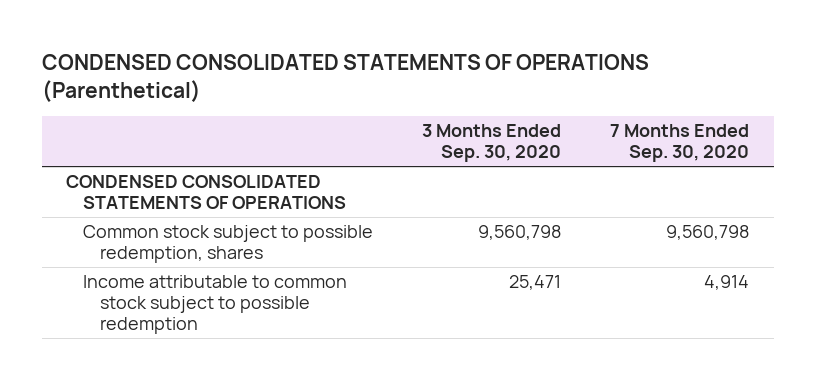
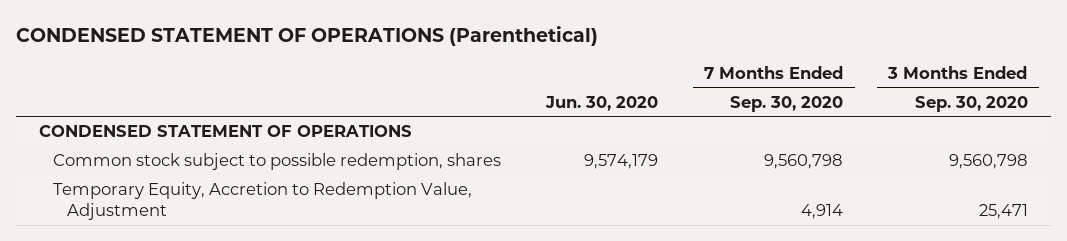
[42,54,650,103] CONDENSED CONSOLIDATED STATEMENTS OF OPERATIONS (Parenthetical) -> [15,25,598,46] CONDENSED STATEMENT OF OPERATIONS (Parenthetical)
none -> [545,95,659,111] Jun. 30, 2020
[66,175,347,210] CONDENSED CONSOLIDATED STATEMENTS OF OPERATIONS -> [38,125,412,138] CONDENSED STATEMENT OF OPERATIONS
[83,275,348,334] Income attributable to common stock subject to possible redemption -> [52,182,472,221] Temporary Equity, Accretion to Redemption Value, Adjustment

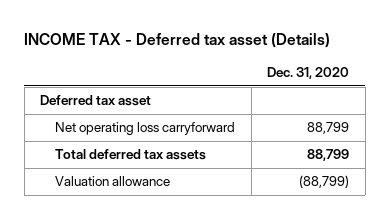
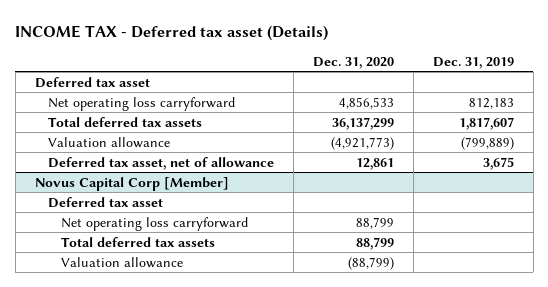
none -> [432,56,514,69] Dec. 31, 2019
none -> [47,96,235,111] Net operating loss carryforward
none -> [47,116,202,127] Total deferred tax assets
none -> [47,136,170,148] Valuation allowance
none -> [47,156,274,170] Deferred tax asset, net of allowance
none -> [34,176,229,191] Novus Capital Corp [Member]
none -> [47,196,163,208] Deferred tax asset

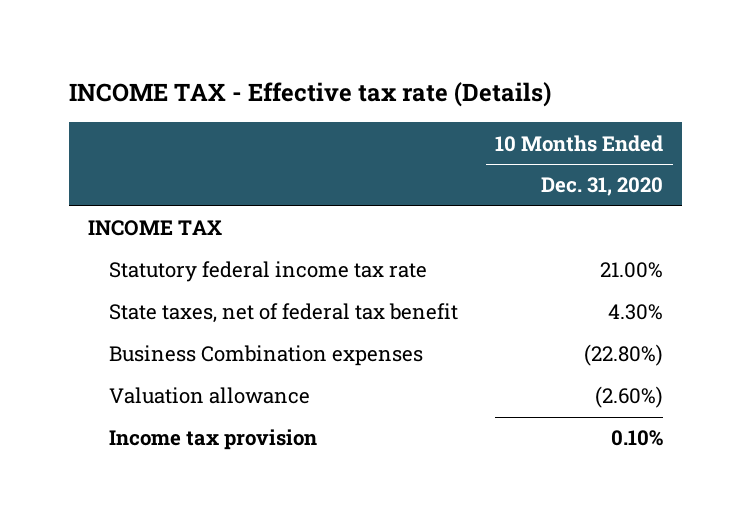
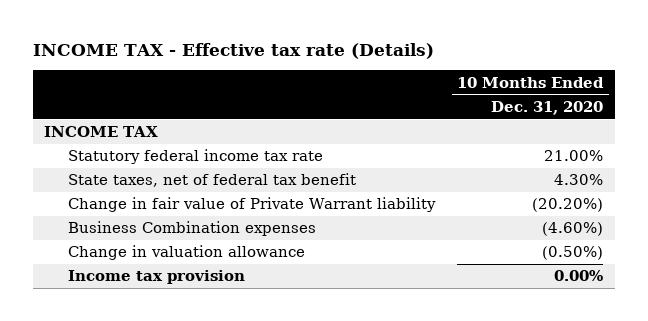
none -> [67,197,436,213] Change in fair value of Private Warrant liability
[584,344,664,367] (22.80%) -> [542,222,604,237] (4.60%)
[109,387,311,405] Valuation allowance -> [67,245,305,261] Change in valuation allowance
[595,386,664,409] (2.60%) -> [542,246,604,261] (0.50%)
[611,430,664,447] 0.10% -> [554,270,604,282] 0.00%

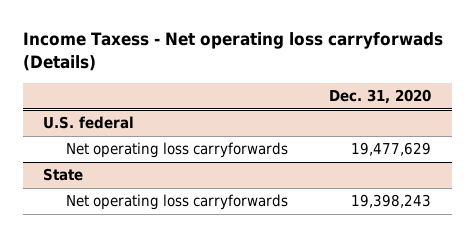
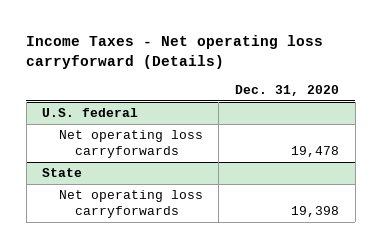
[22,32,443,71] Income Taxess - Net operating loss carryforwads (Details) -> [26,35,324,70] Income Taxes - Net operating loss carryforward (Details)
[351,142,432,157] 19,477,629 -> [291,146,340,158] 19,478
[351,194,432,209] 19,398,243 -> [291,206,340,218] 19,398

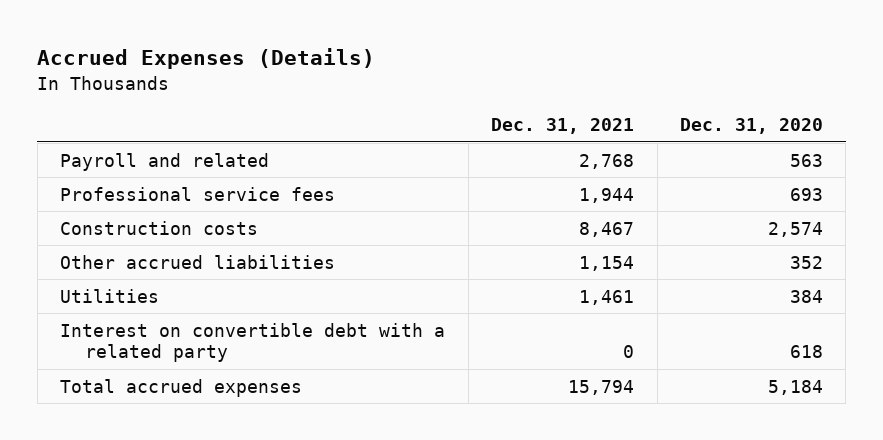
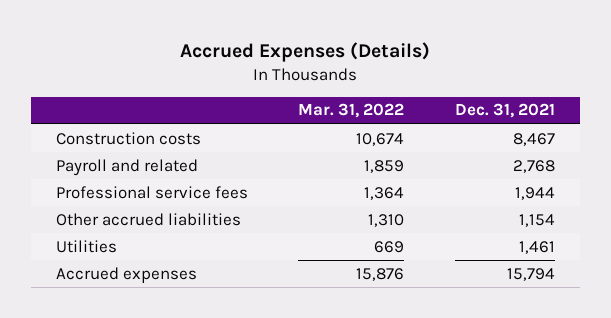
[679,118,823,135] Dec. 31, 2020 -> none
none -> [298,103,405,119] Mar. 31, 2022
[60,220,259,235] Construction costs -> [56,131,202,145] Construction costs
[60,322,446,363] Interest on convertible debt with a related party -> none
[60,378,303,397] Total accrued expenses -> [56,266,198,283] Accrued expenses

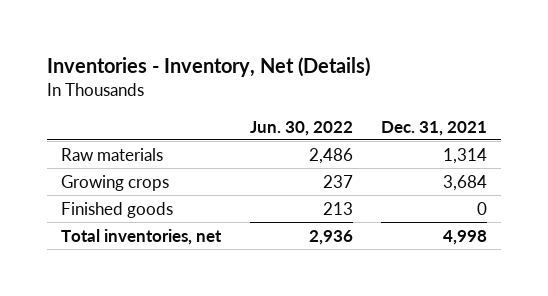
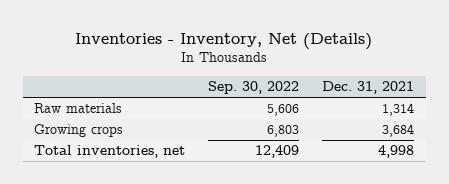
[249,120,353,136] Jun. 30, 2022 -> none
none -> [208,81,300,95] Sep. 30, 2022
[61,201,174,218] Finished goods -> none

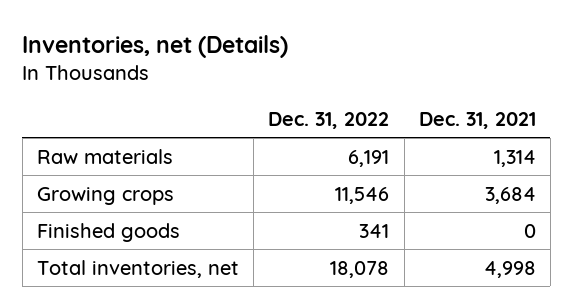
[75,33,373,51] Inventories - Inventory, Net (Details) -> [22,35,289,59] Inventories, net (Details)
[208,81,300,95] Sep. 30, 2022 -> none
none -> [268,111,390,129] Dec. 31, 2022
none -> [37,222,181,242] Finished goods

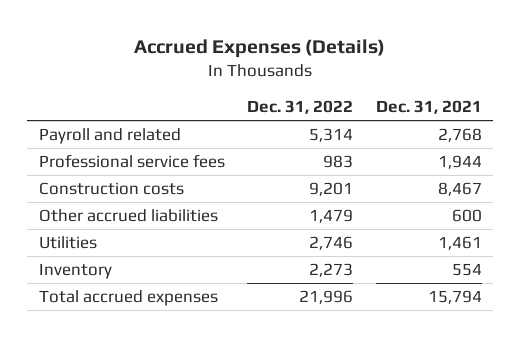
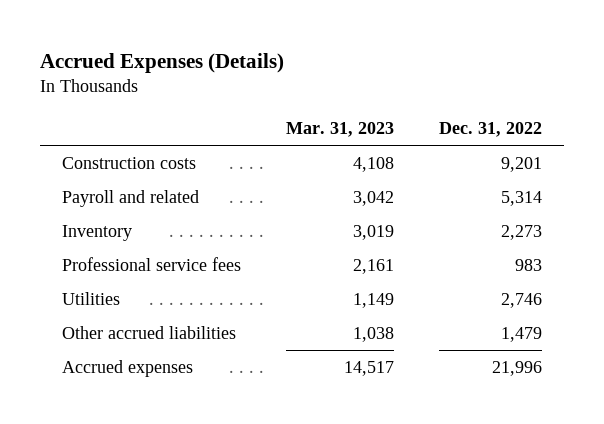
[375,100,482,115] Dec. 31, 2021 -> none
none -> [285,121,394,137] Mar. 31, 2023
[38,182,184,196] Construction costs -> [62,157,197,170] Construction costs
[38,263,112,280] Inventory -> [62,225,133,242] Inventory
[38,209,218,223] Other accrued liabilities -> [62,326,237,340] Other accrued liabilities
[38,290,218,307] Total accrued expenses -> [62,360,194,378] Accrued expenses

